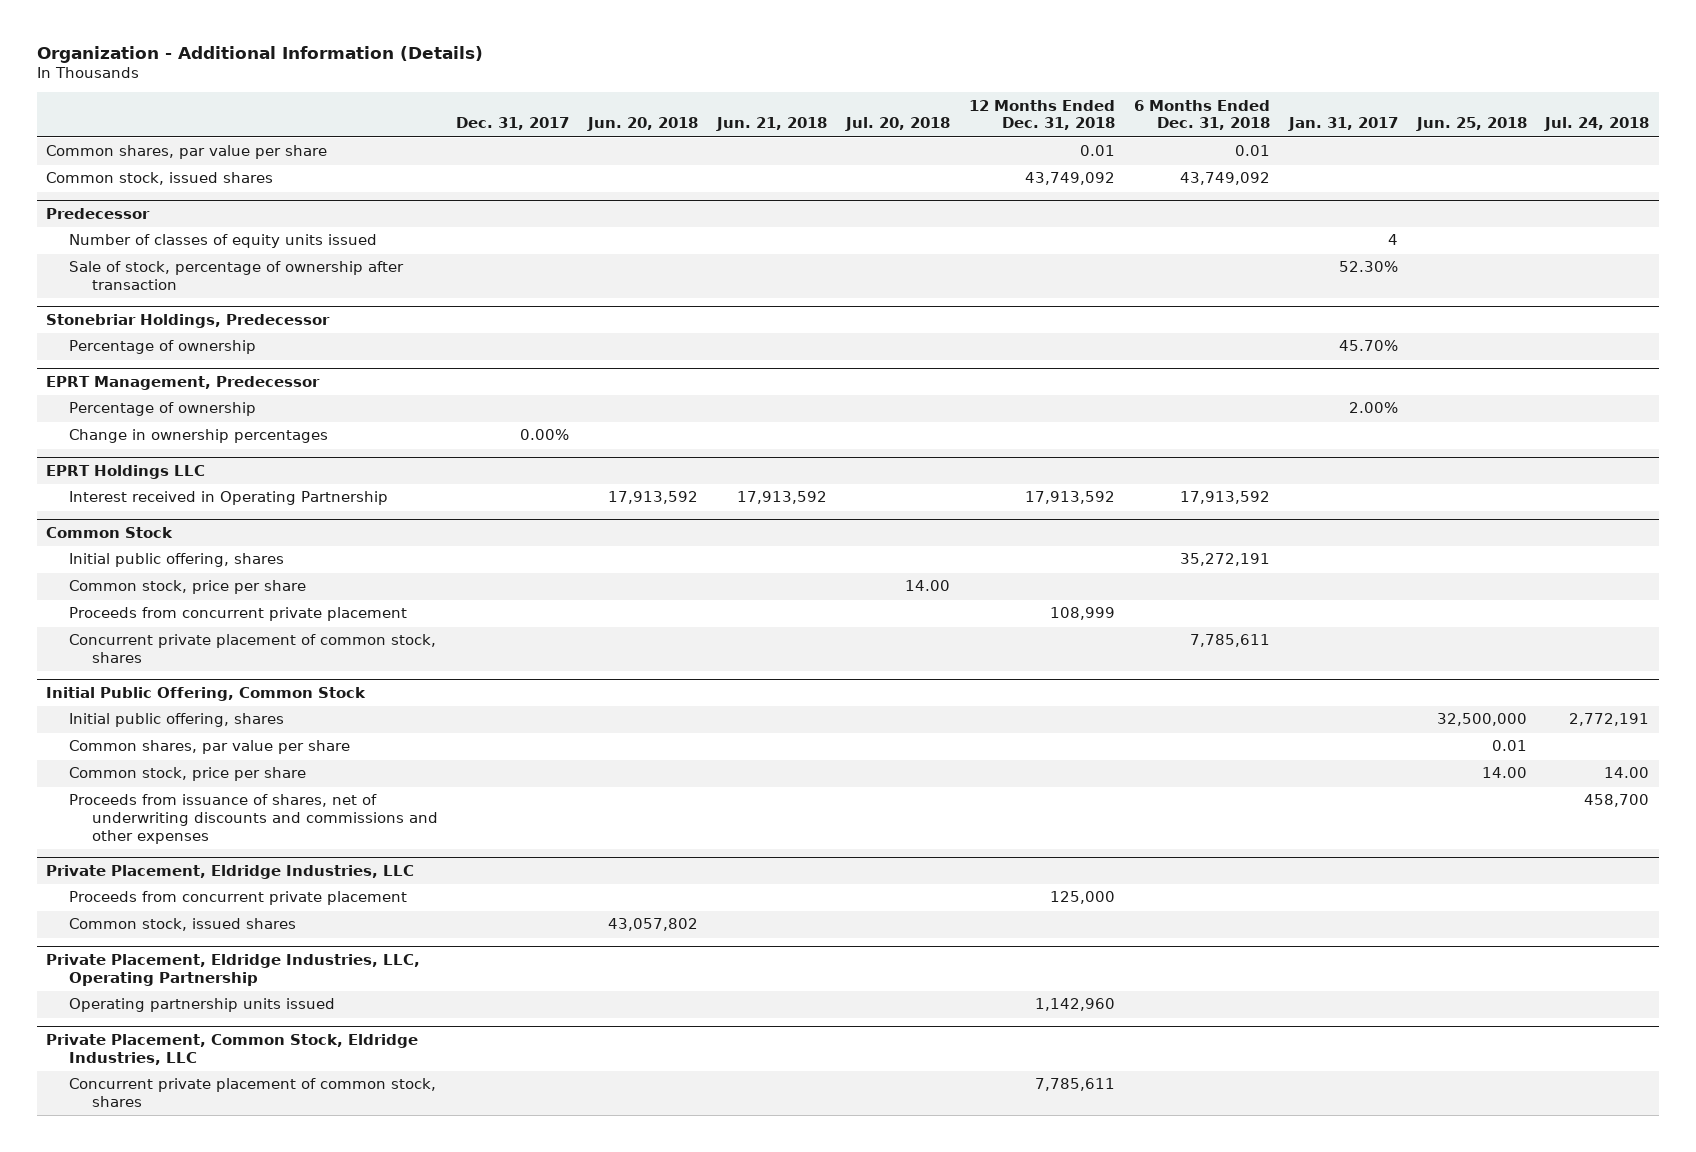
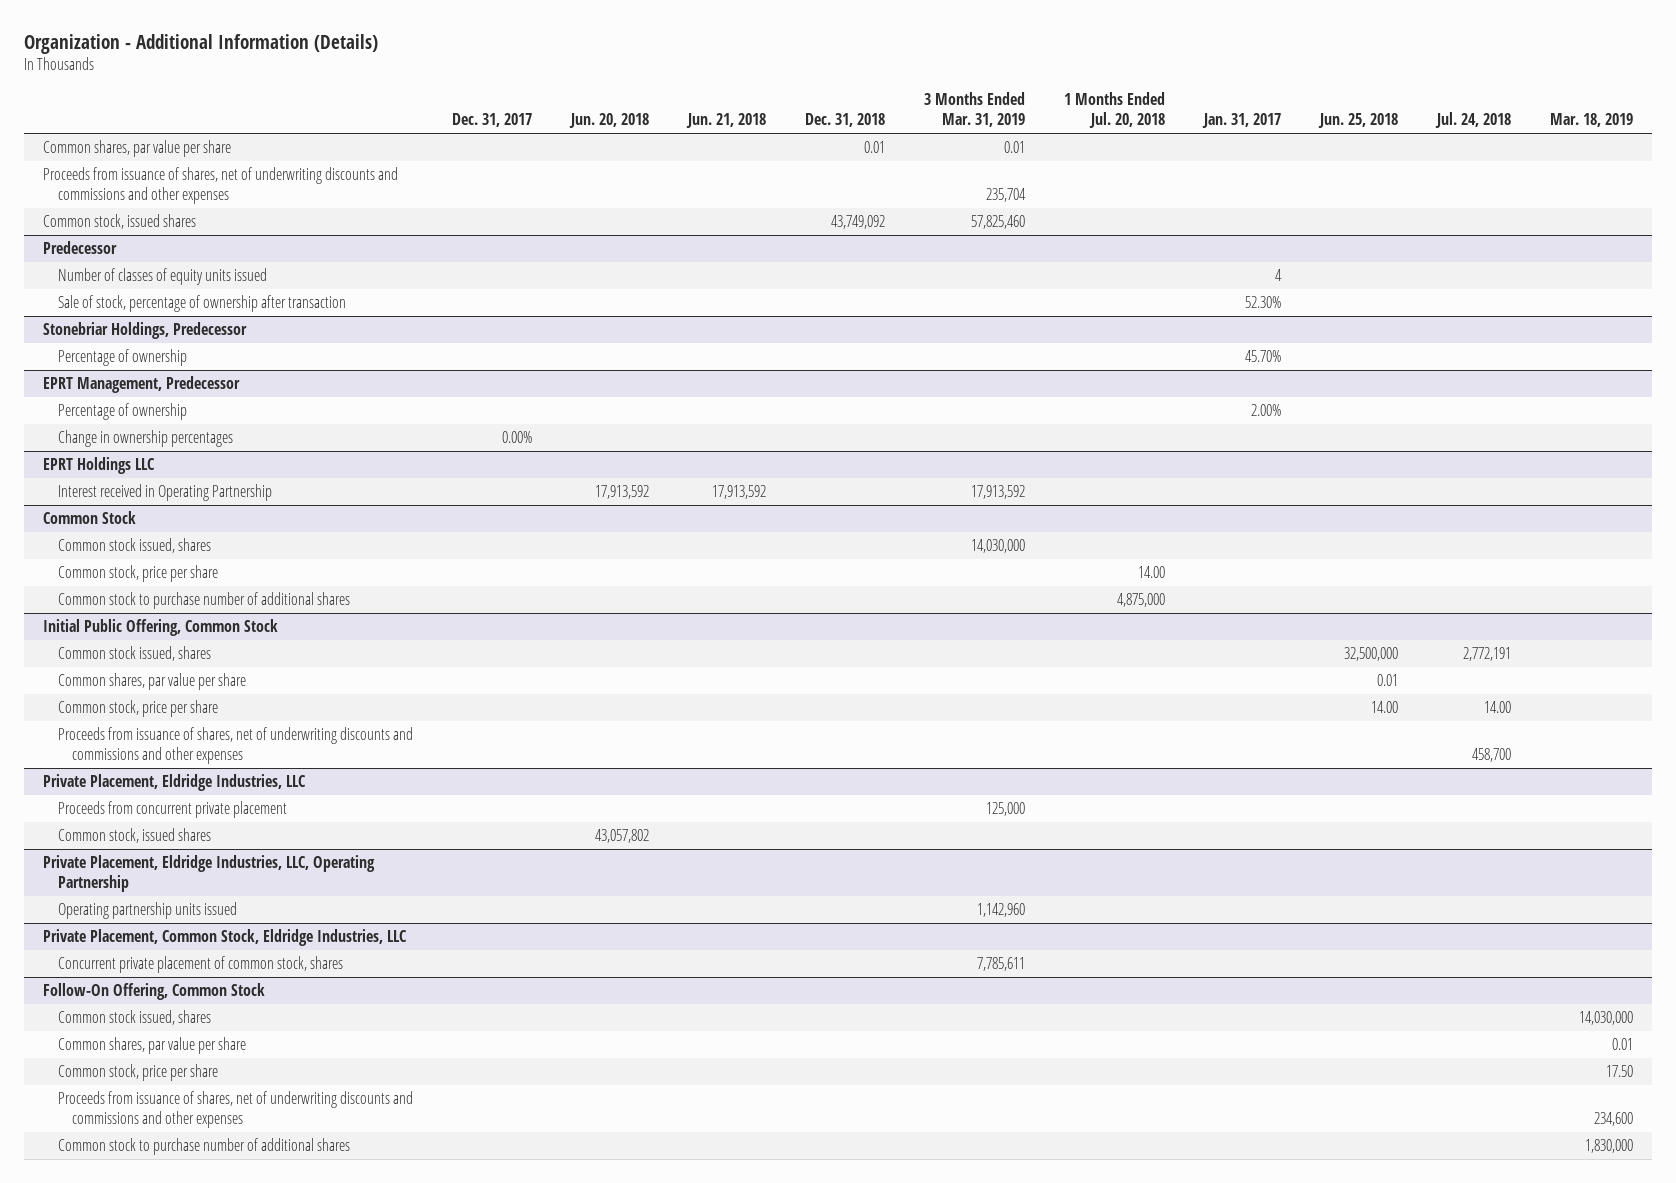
[845,117,951,132] Jul. 20, 2018 -> none
[968,99,1115,131] 12 Months Ended Dec. 31, 2018 -> none
[1133,99,1270,131] 6 Months Ended Dec. 31, 2018 -> none
none -> [804,113,885,128] Dec. 31, 2018
none -> [923,92,1025,128] 3 Months Ended Mar. 31, 2019
none -> [1063,92,1165,129] 1 Months Ended Jul. 20, 2018
none -> [1549,113,1633,128] Mar. 18, 2019
none -> [43,167,399,205] Proceeds from issuance of shares, net of underwriting discounts and commissions and other expenses
[68,553,284,568] Initial public offering, shares -> [57,538,211,554] Common stock issued, shares
[68,607,407,622] Proceeds from concurrent private placement -> none
[68,634,436,664] Concurrent private placement of common stock, shares -> none
none -> [57,592,350,610] Common stock to purchase number of additional shares
[68,713,284,728] Initial public offering, shares -> [57,646,211,662] Common stock issued, shares
none -> [43,983,266,1001] Follow-On Offering, Common Stock
none -> [57,1010,211,1026] Common stock issued, shares
none -> [57,1037,246,1055] Common shares, par value per share
none -> [57,1064,218,1082] Common stock, price per share
none -> [57,1091,413,1129] Proceeds from issuance of shares, net of underwriting discounts and commissions and other expenses
none -> [57,1138,350,1156] Common stock to purchase number of additional shares

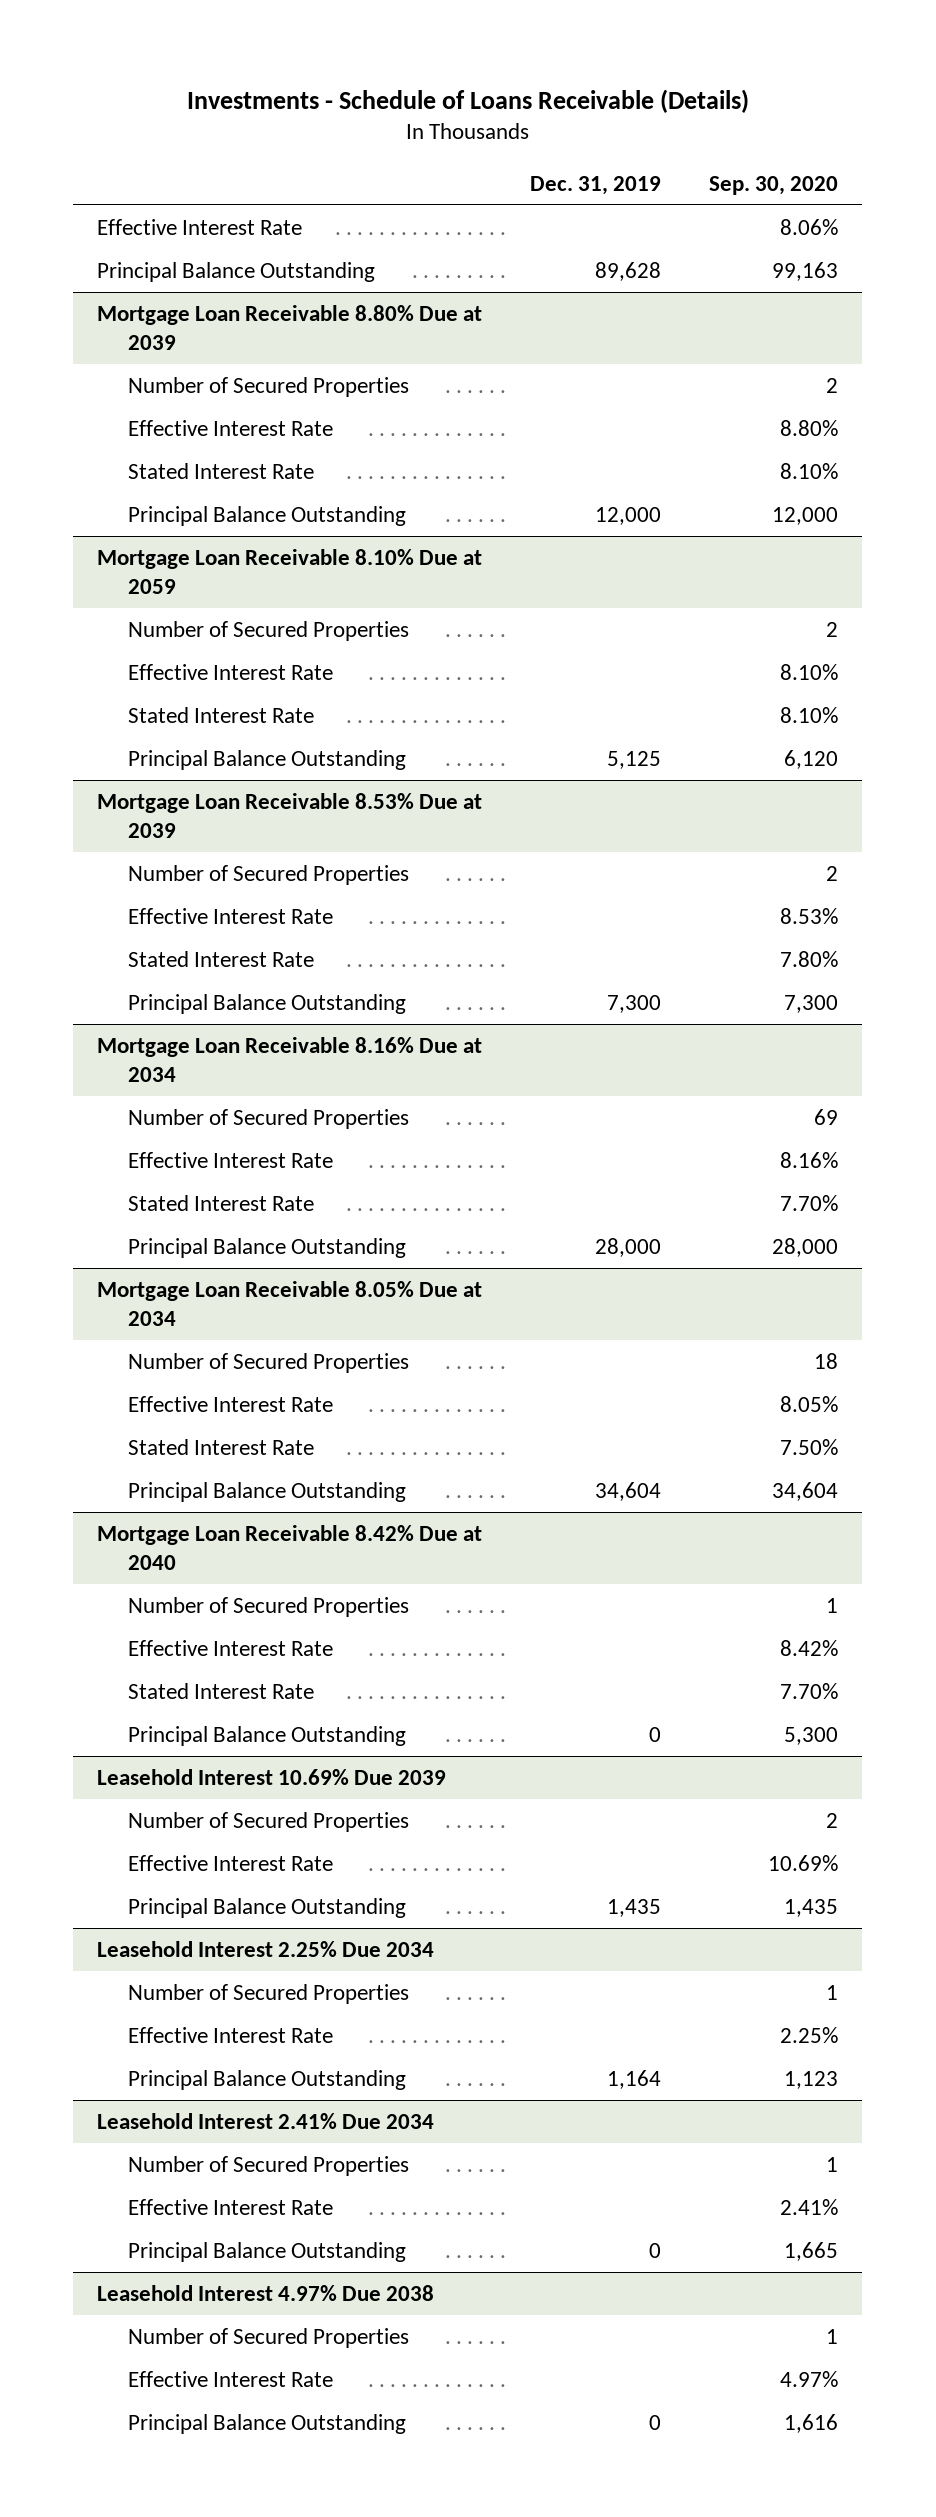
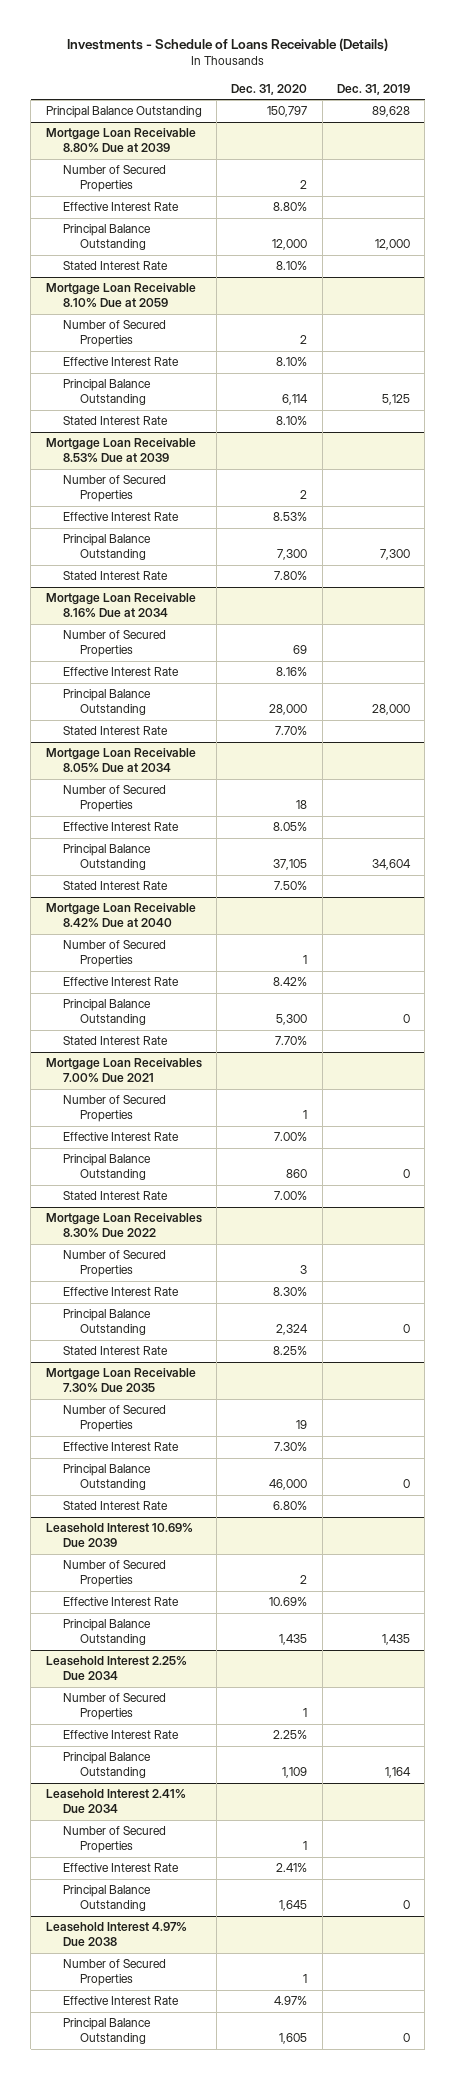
[709,175,839,195] Sep. 30, 2020 -> none
none -> [231,83,308,95] Dec. 31, 2020
[97,218,303,235] Effective Interest Rate -> none
[127,462,314,479] Stated Interest Rate -> [63,261,169,271] Stated Interest Rate
[127,706,314,723] Stated Interest Rate -> [63,416,169,426] Stated Interest Rate
[127,950,314,967] Stated Interest Rate -> [63,571,169,581] Stated Interest Rate
[127,1194,314,1211] Stated Interest Rate -> [63,726,169,736] Stated Interest Rate
[127,1438,314,1455] Stated Interest Rate -> [63,881,169,891] Stated Interest Rate
[127,1682,314,1699] Stated Interest Rate -> [63,1036,169,1046] Stated Interest Rate
none -> [45,1058,202,1083] Mortgage Loan Receivables 7.00% Due 2021
none -> [63,1095,167,1123] Number of Secured Properties
none -> [63,1132,180,1142] Effective Interest Rate
none -> [63,1154,152,1181] Principal Balance Outstanding
none -> [63,1191,169,1201] Stated Interest Rate
none -> [45,1213,202,1238] Mortgage Loan Receivables 8.30% Due 2022
none -> [63,1250,167,1278] Number of Secured Properties
none -> [63,1287,180,1297] Effective Interest Rate
none -> [63,1309,152,1336] Principal Balance Outstanding
none -> [63,1346,169,1356] Stated Interest Rate
none -> [45,1368,196,1393] Mortgage Loan Receivable 7.30% Due 2035
none -> [63,1405,167,1433] Number of Secured Properties
none -> [63,1442,180,1452] Effective Interest Rate
none -> [63,1464,152,1491] Principal Balance Outstanding
none -> [63,1501,169,1511] Stated Interest Rate

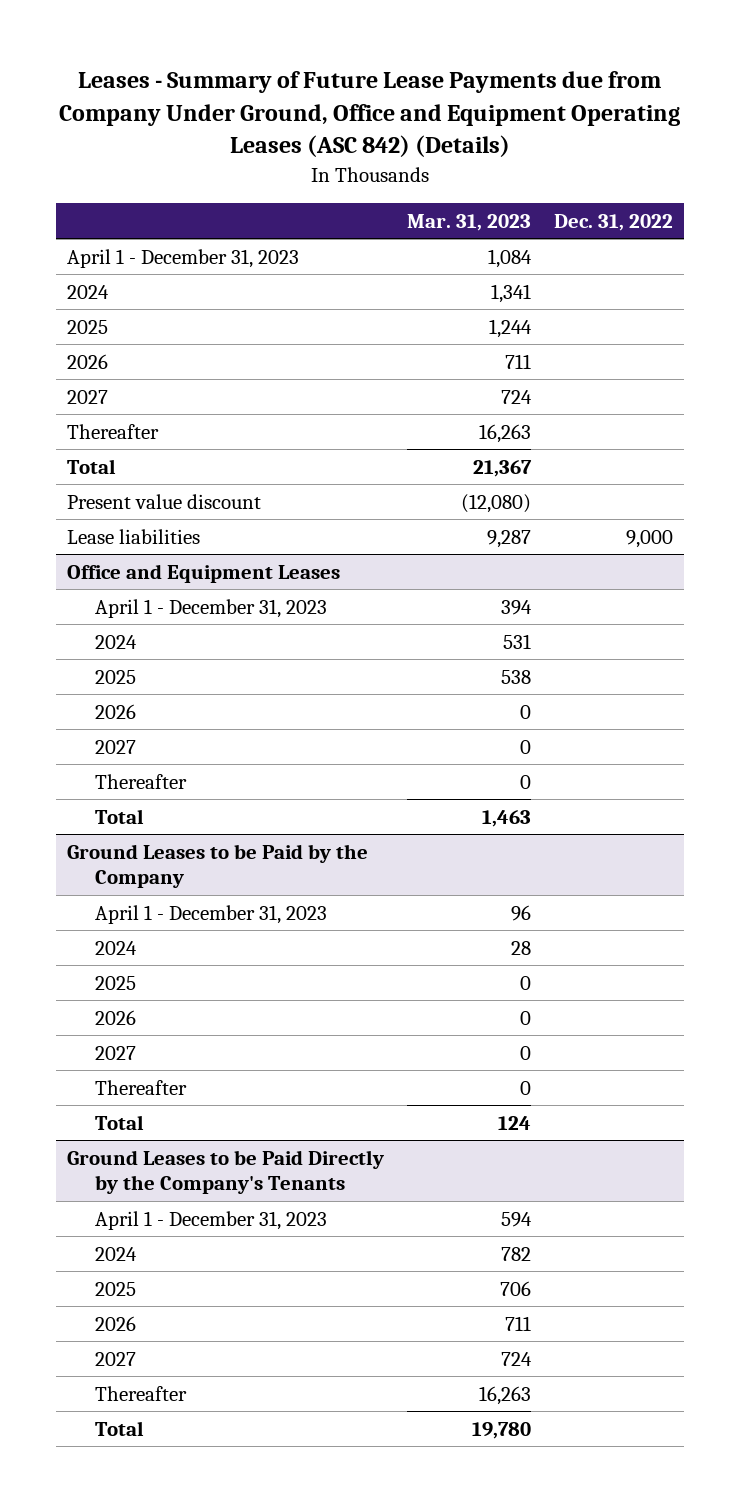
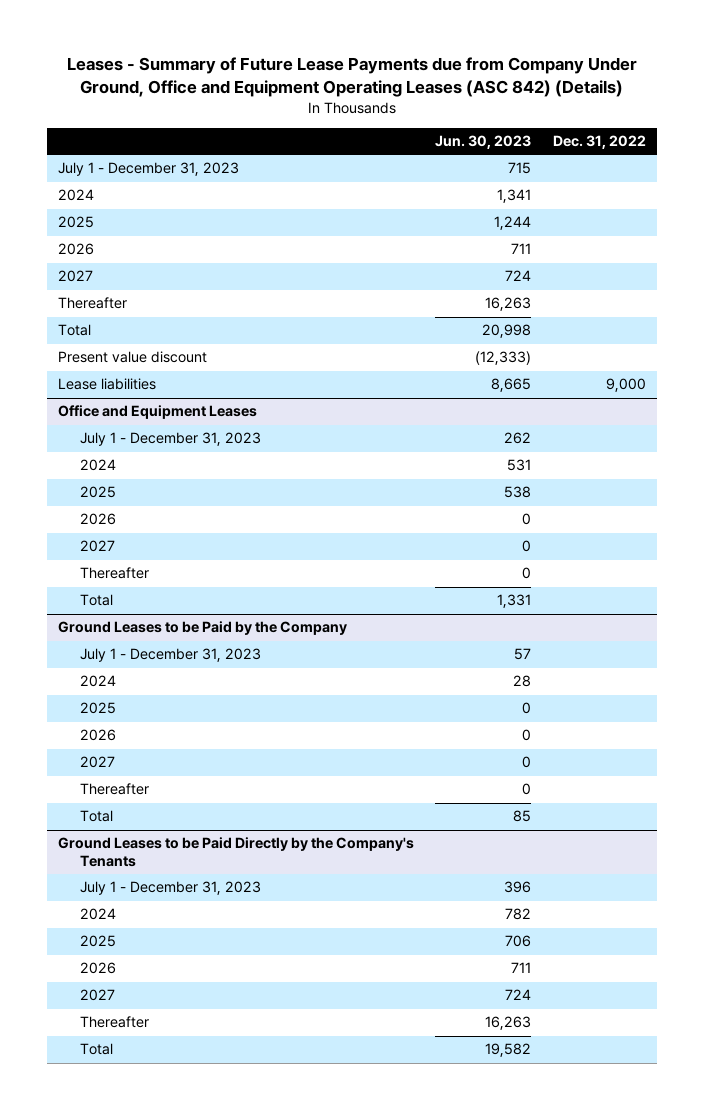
[406,213,531,231] Mar. 31, 2023 -> none
none -> [435,135,532,150] Jun. 30, 2023
[67,248,300,268] April 1 - December 31, 2023 -> [58,162,240,177] July 1 - December 31, 2023
[95,598,328,618] April 1 - December 31, 2023 -> [79,432,261,447] July 1 - December 31, 2023
[95,904,328,924] April 1 - December 31, 2023 -> [79,648,261,663] July 1 - December 31, 2023
[95,1210,328,1230] April 1 - December 31, 2023 -> [79,881,261,896] July 1 - December 31, 2023

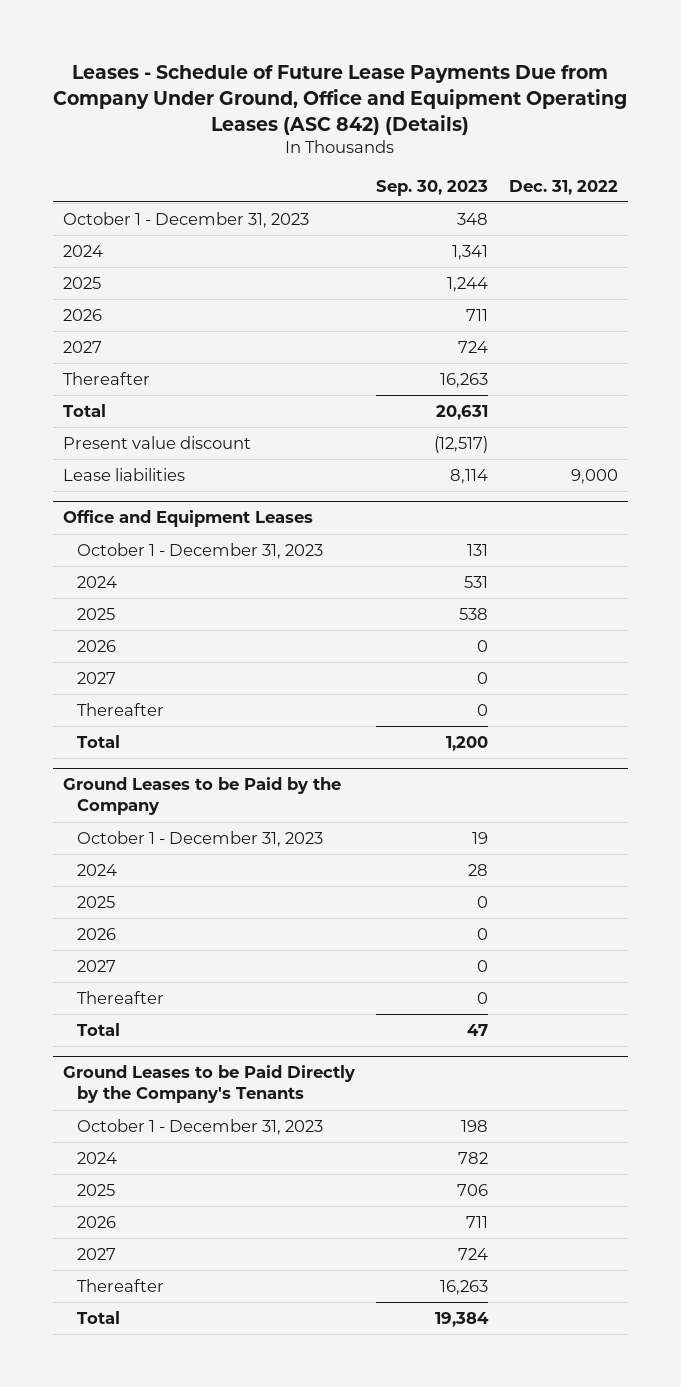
[66,57,637,98] Leases - Summary of Future Lease Payments due from Company Under Ground, Office and Equipment Operating Leases (ASC 842) (Details) -> [53,64,628,135] Leases - Schedule of Future Lease Payments Due from Company Under Ground, Office and Equipment Operating Leases (ASC 842) (Details)
[435,135,532,150] Jun. 30, 2023 -> none
none -> [375,179,488,196] Sep. 30, 2023
[58,162,240,177] July 1 - December 31, 2023 -> [63,211,310,228] October 1 - December 31, 2023
[79,432,261,447] July 1 - December 31, 2023 -> [76,542,323,559] October 1 - December 31, 2023
[79,648,261,663] July 1 - December 31, 2023 -> [76,830,323,847] October 1 - December 31, 2023
[79,881,261,896] July 1 - December 31, 2023 -> [76,1118,323,1135] October 1 - December 31, 2023

